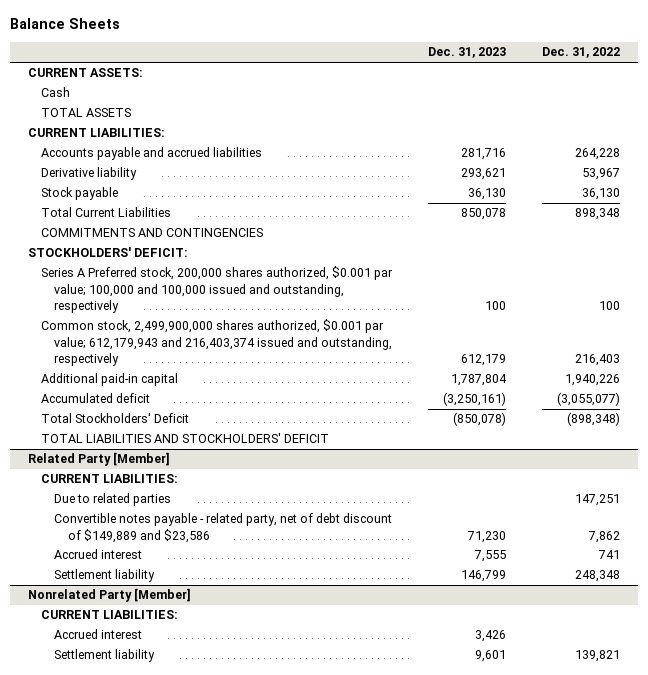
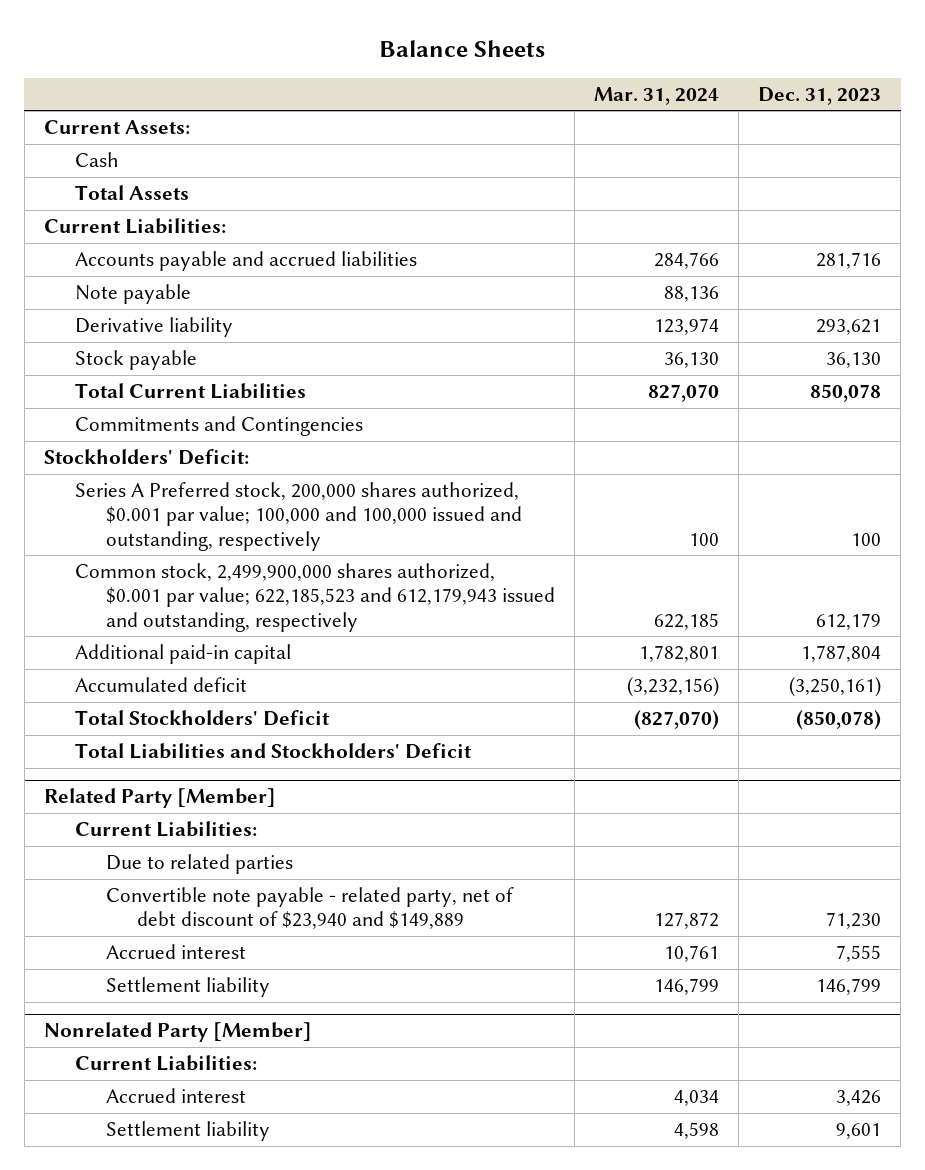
[541,47,620,59] Dec. 31, 2022 -> none
none -> [594,87,720,106] Mar. 31, 2024
[27,68,143,78] CURRENT ASSETS: -> [43,120,190,135] Current Assets:
[41,108,132,118] TOTAL ASSETS -> [74,185,189,201] Total Assets
[27,128,165,138] CURRENT LIABILITIES: -> [43,218,226,235] Current Liabilities:
none -> [74,284,191,305] Note payable
[41,228,264,238] COMMITMENTS AND CONTINGENCIES -> [74,416,363,437] Commitments and Contingencies
[27,247,188,258] STOCKHOLDERS' DEFICIT: -> [43,449,249,466] Stockholders' Deficit:
[41,319,393,366] Common stock, 2,499,900,000 shares authorized, $0.001 par value; 612,179,943 and 216,403,374 issued and outstanding, respectively -> [74,563,556,632] Common stock, 2,499,900,000 shares authorized, $0.001 par value; 622,185,523 and 612,179,943 issued and outstanding, respectively
[41,433,330,444] TOTAL LIABILITIES AND STOCKHOLDERS' DEFICIT -> [74,743,472,760] Total Liabilities and Stockholders' Deficit
[41,474,179,484] CURRENT LIABILITIES: -> [74,821,257,838] Current Liabilities:
[54,513,393,543] Convertible notes payable - related party, net of debt discount of $149,889 and $23,586 -> [106,887,515,930] Convertible note payable - related party, net of debt discount of $23,940 and $149,889
[41,610,179,620] CURRENT LIABILITIES: -> [74,1055,257,1072] Current Liabilities:

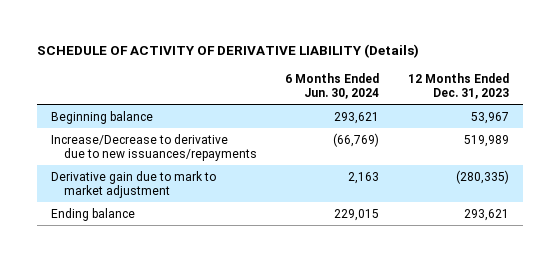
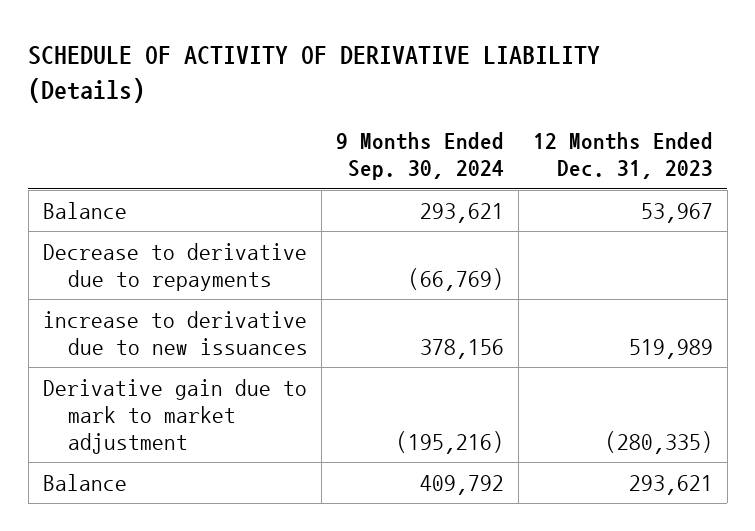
[285,72,380,99] 6 Months Ended Jun. 30, 2024 -> none
none -> [336,132,505,181] 9 Months Ended Sep. 30, 2024
[51,110,154,124] Beginning balance -> [42,201,127,219] Balance
none -> [42,242,307,291] Decrease to derivative due to repayments
[51,133,258,161] Increase/Decrease to derivative due to new issuances/repayments -> [42,310,308,355] increase to derivative due to new issuances
[51,207,136,221] Ending balance -> [42,473,127,491] Balance

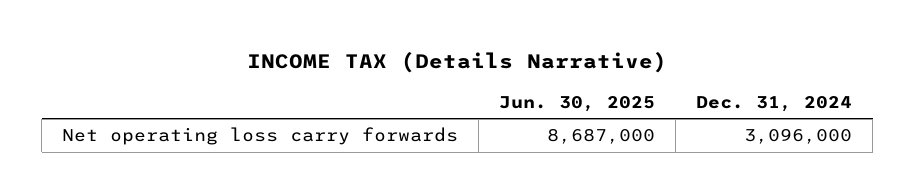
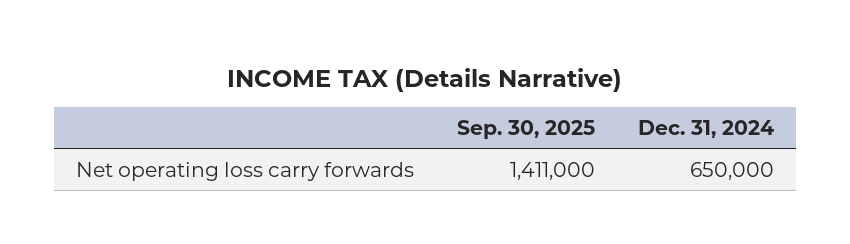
[499,95,656,112] Jun. 30, 2025 -> none
none -> [457,119,596,139] Sep. 30, 2025
[744,128,853,145] 3,096,000 -> [690,161,775,180] 650,000

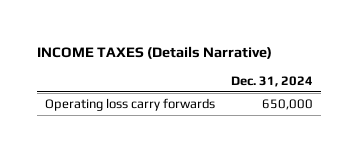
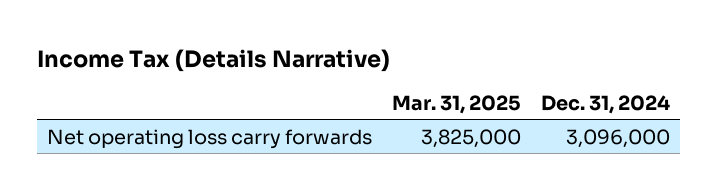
[36,45,272,59] INCOME TAXES (Details Narrative) -> [36,48,390,72] Income Tax (Details Narrative)
none -> [391,94,521,114] Mar. 31, 2025
[44,98,215,112] Operating loss carry forwards -> [46,128,372,149] Net operating loss carry forwards
[261,99,313,111] 650,000 -> [565,128,670,148] 3,096,000

